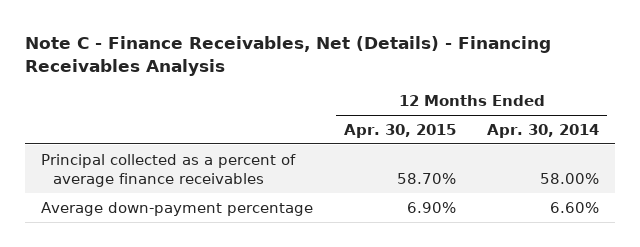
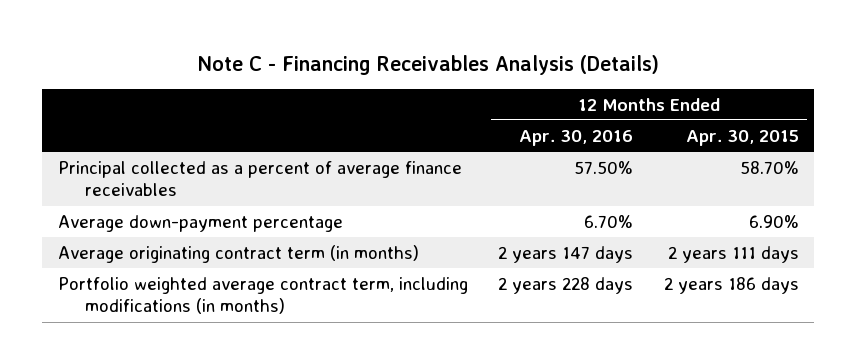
[25,35,552,76] Note C - Finance Receivables, Net (Details) - Financing Receivables Analysis -> [197,54,660,75] Note C - Financing Receivables Analysis (Details)
[487,123,600,138] Apr. 30, 2014 -> none
none -> [519,129,634,146] Apr. 30, 2016
none -> [57,244,419,263] Average originating contract term (in months)
none -> [57,276,468,315] Portfolio weighted average contract term, including modifications (in months)

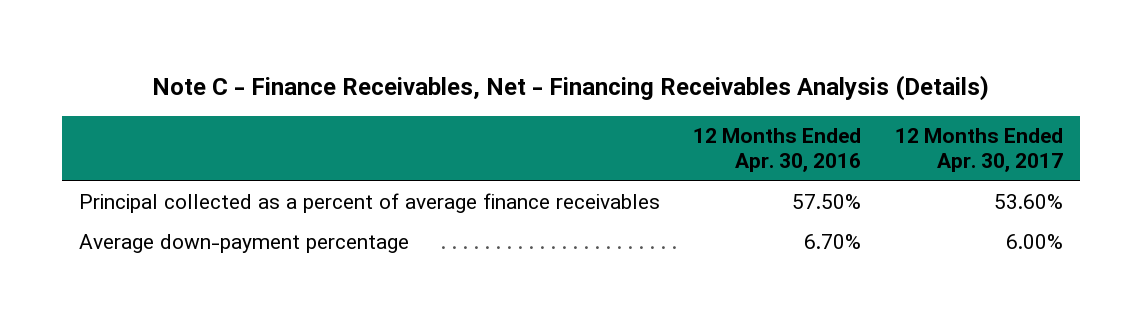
[197,54,660,75] Note C - Financing Receivables Analysis (Details) -> [151,75,989,102] Note C - Finance Receivables, Net - Financing Receivables Analysis (Details)
[685,129,799,146] Apr. 30, 2015 -> none
none -> [894,128,1063,173] 12 Months Ended Apr. 30, 2017
[57,244,419,263] Average originating contract term (in months) -> none
[57,276,468,315] Portfolio weighted average contract term, including modifications (in months) -> none

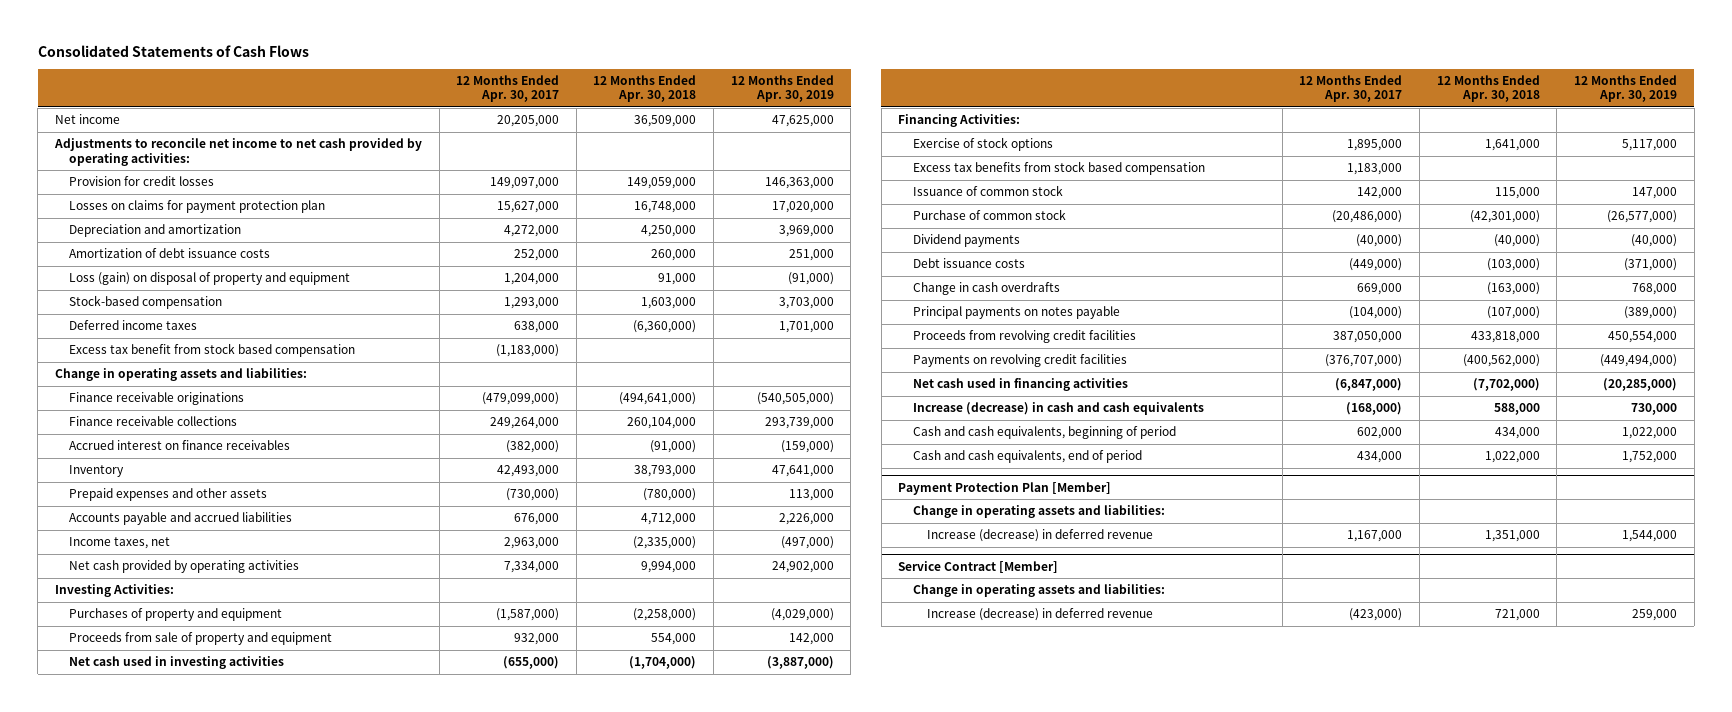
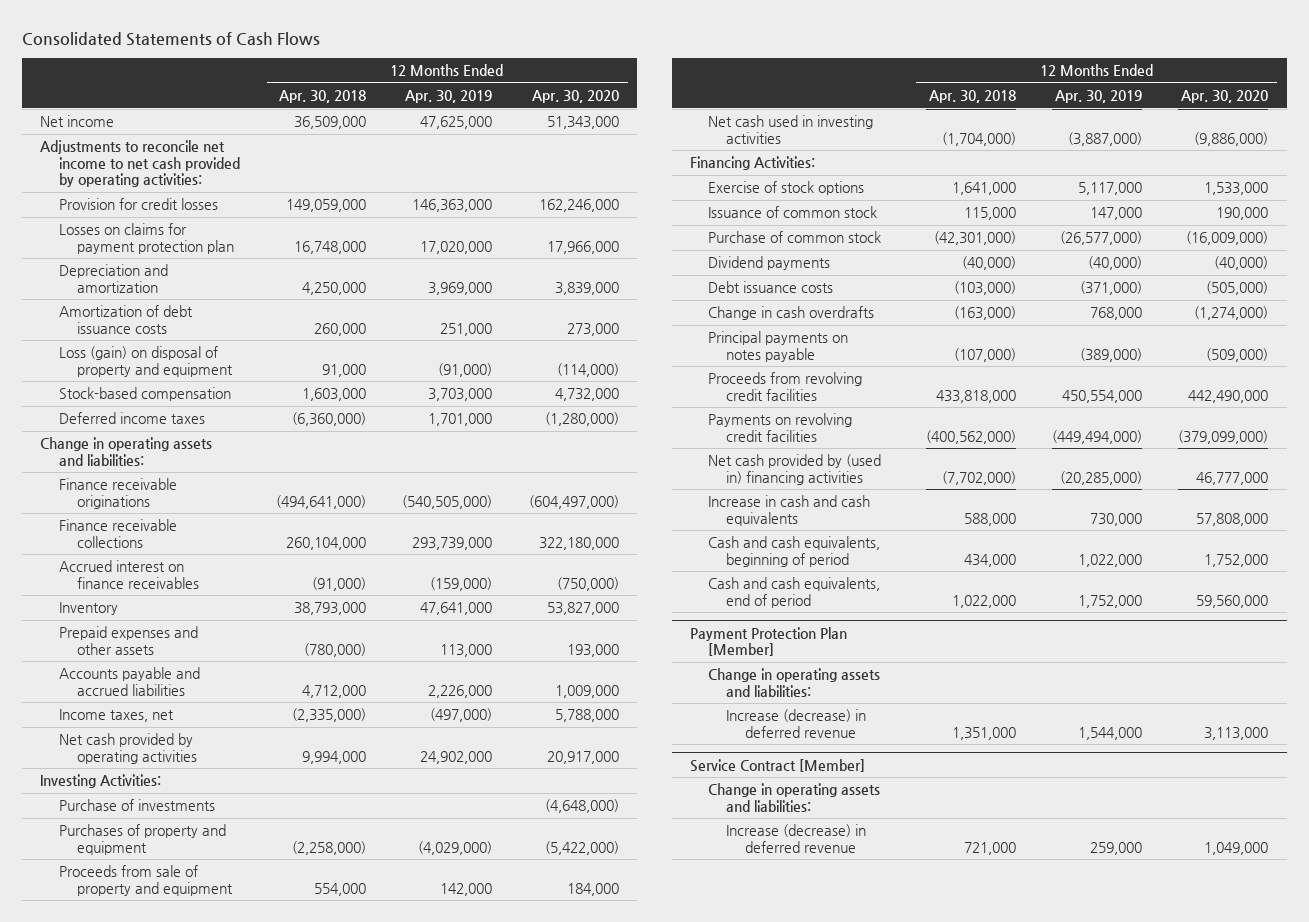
[456,75,560,103] 12 Months Ended Apr. 30, 2017 -> none
none -> [531,89,619,103] Apr. 30, 2020
[69,343,356,358] Excess tax benefit from stock based compensation -> none
none -> [58,799,215,812] Purchase of investments
[912,161,1205,176] Excess tax benefits from stock based compensation -> none
[912,378,1128,392] Net cash used in financing activities -> [708,454,882,485] Net cash provided by (used in) financing activities
[912,402,1204,416] Increase (decrease) in cash and cash equivalents -> [708,495,871,526] Increase in cash and cash equivalents

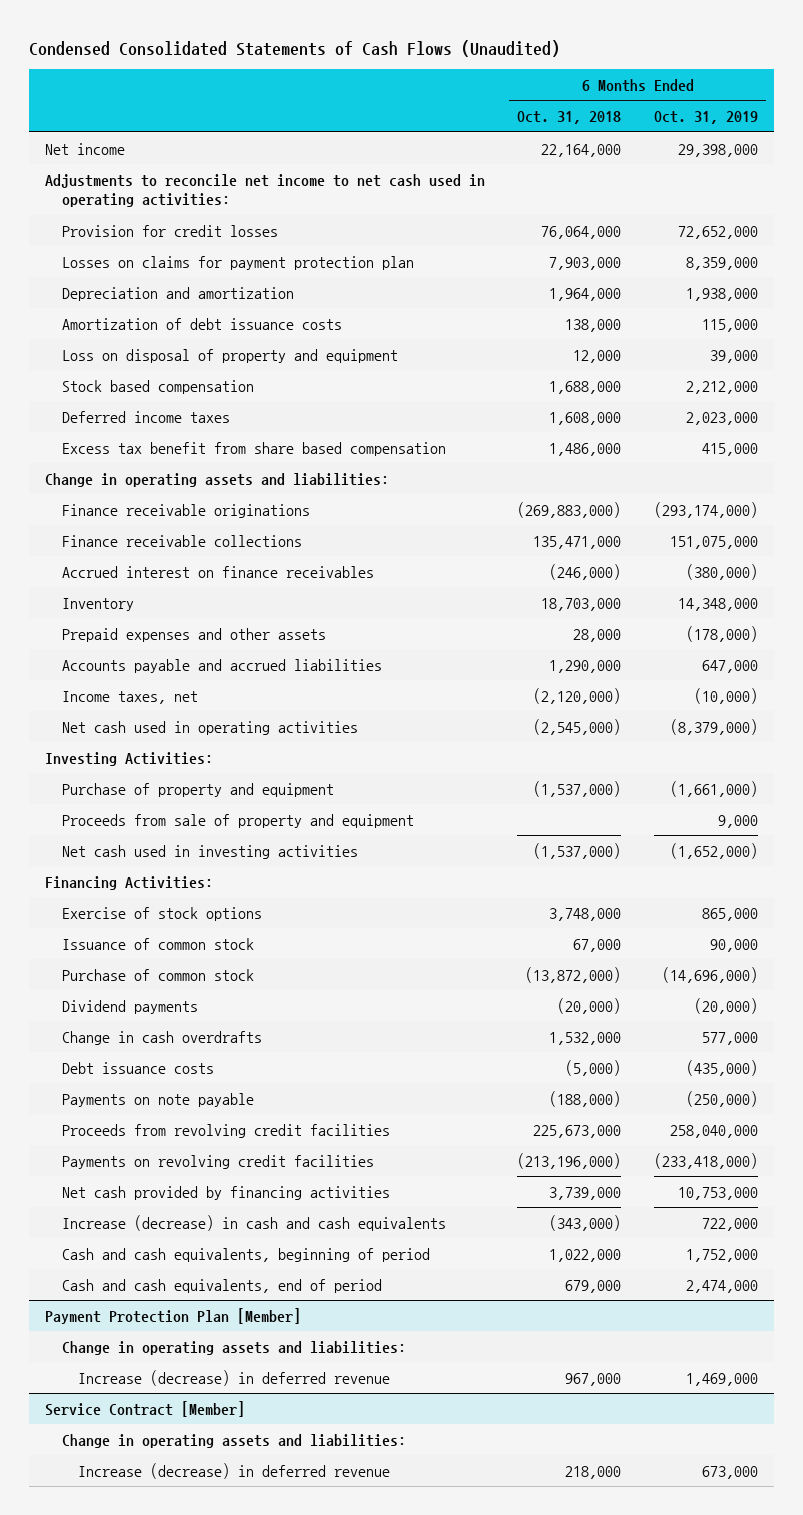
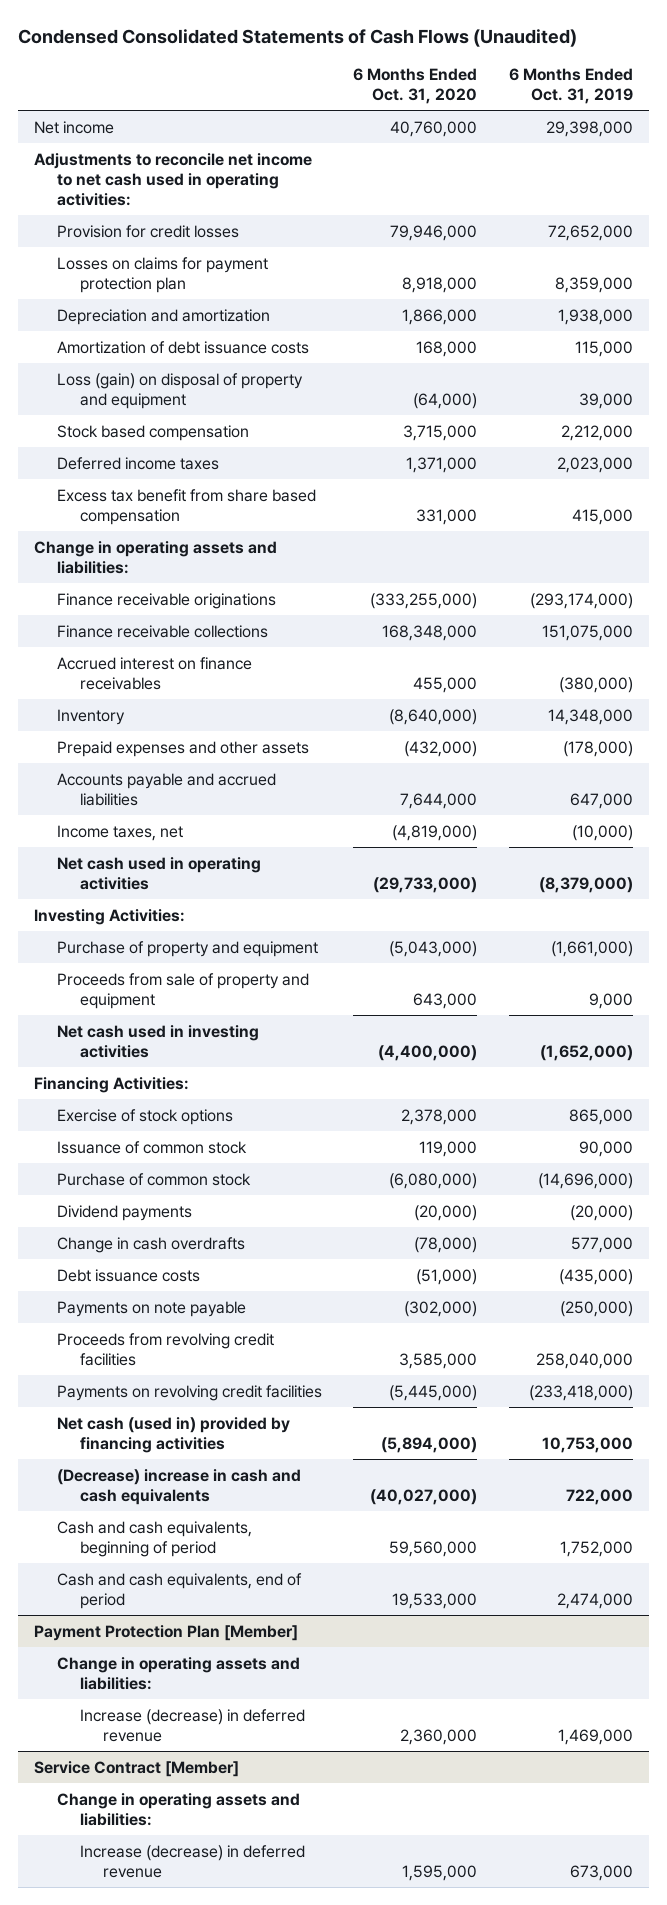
[517,111,622,125] Oct. 31, 2018 -> none
none -> [353,68,478,105] 6 Months Ended Oct. 31, 2020
[61,348,398,363] Loss on disposal of property and equipment -> [56,372,303,409] Loss (gain) on disposal of property and equipment
[61,1185,390,1200] Net cash provided by financing activities -> [56,1416,290,1453] Net cash (used in) provided by financing activities
[61,1214,446,1231] Increase (decrease) in cash and cash equivalents -> [56,1468,301,1505] (Decrease) increase in cash and cash equivalents

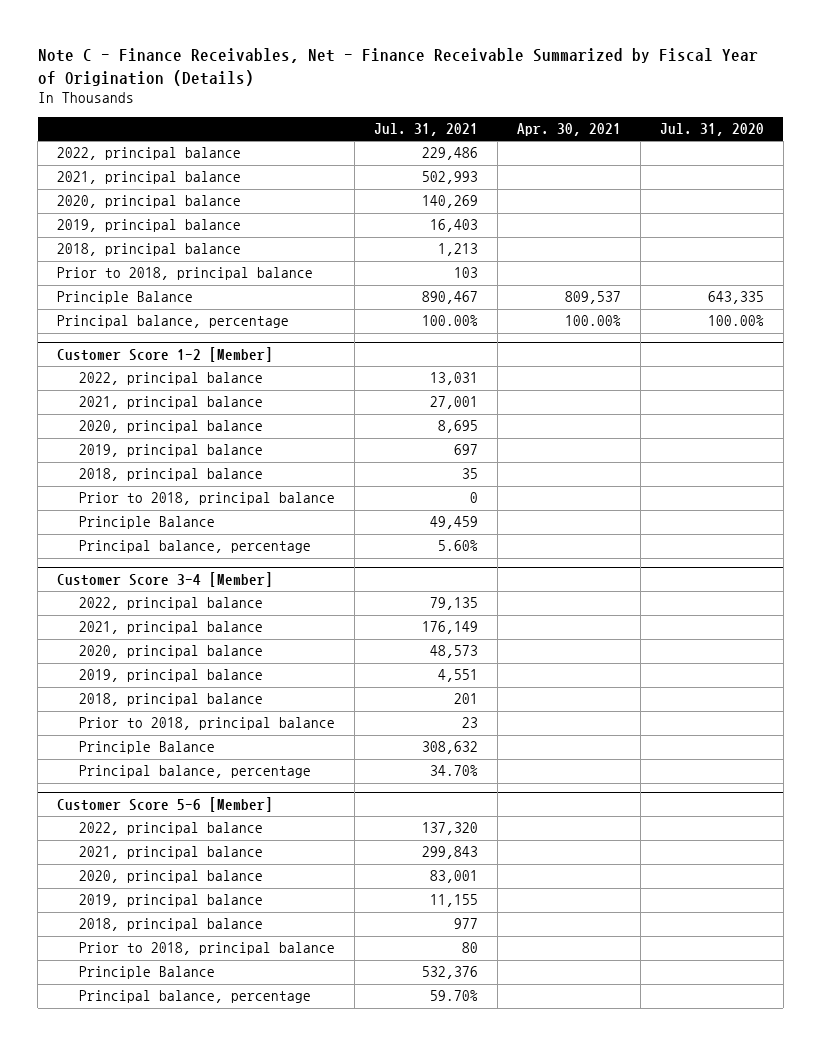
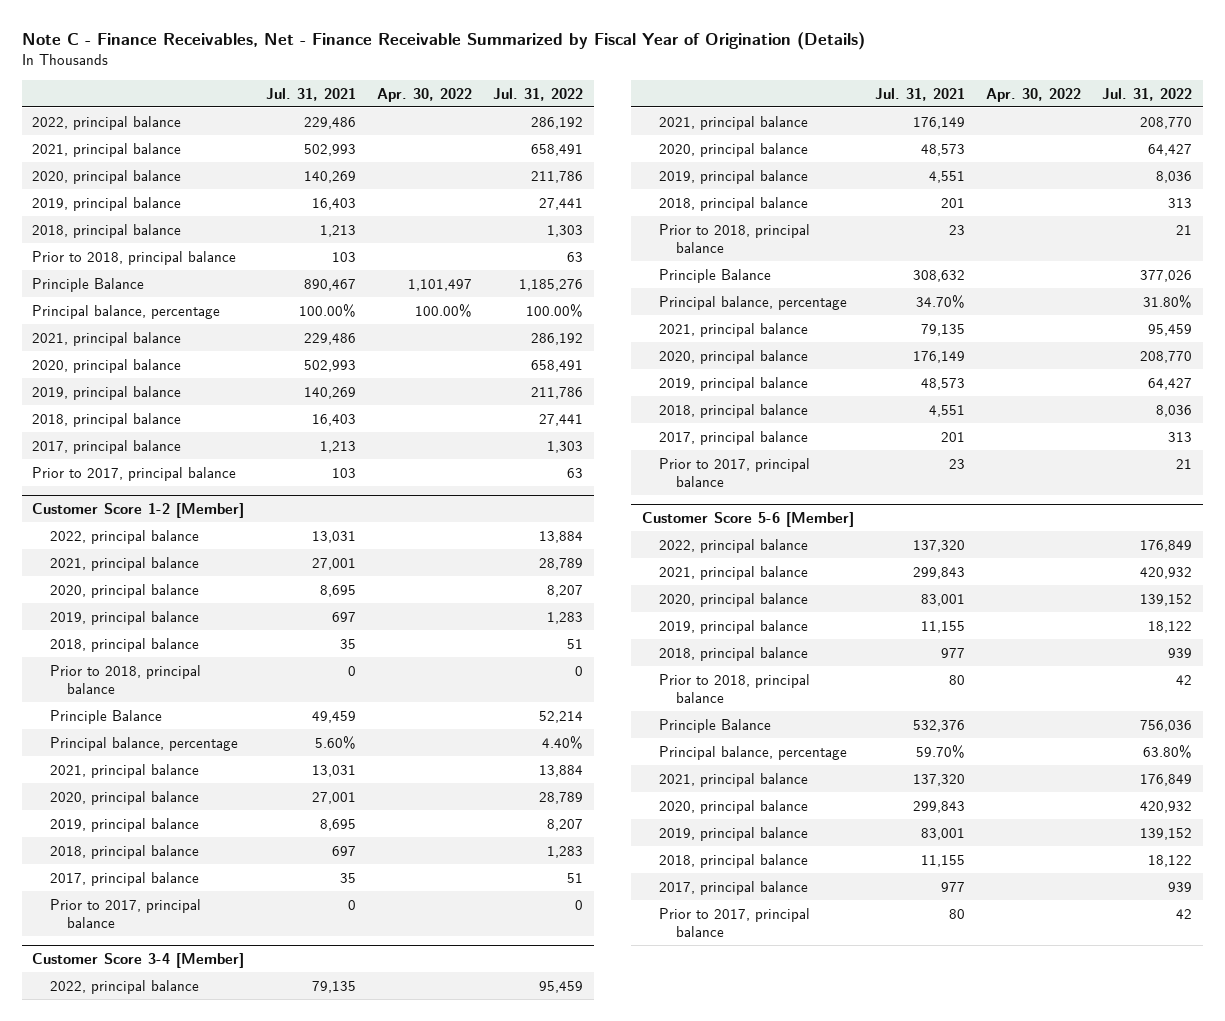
[516,123,621,137] Apr. 30, 2021 -> none
[659,123,764,137] Jul. 31, 2020 -> none
none -> [376,87,472,102] Apr. 30, 2022
none -> [493,87,584,101] Jul. 31, 2022
none -> [32,331,182,346] 2021, principal balance
none -> [32,358,182,373] 2020, principal balance
none -> [32,385,182,400] 2019, principal balance
none -> [32,412,182,427] 2018, principal balance
none -> [32,439,182,454] 2017, principal balance
none -> [32,466,237,481] Prior to 2017, principal balance
none -> [49,763,199,778] 2021, principal balance
none -> [49,790,199,805] 2020, principal balance
none -> [49,817,199,832] 2019, principal balance
none -> [49,844,199,859] 2018, principal balance
none -> [49,871,199,886] 2017, principal balance
none -> [49,898,201,928] Prior to 2017, principal balance
none -> [659,322,809,337] 2021, principal balance
none -> [659,349,809,364] 2020, principal balance
none -> [659,376,809,391] 2019, principal balance
none -> [659,403,809,418] 2018, principal balance
none -> [659,430,809,445] 2017, principal balance
none -> [659,457,811,487] Prior to 2017, principal balance
none -> [659,772,809,787] 2021, principal balance
none -> [659,799,809,814] 2020, principal balance
none -> [659,826,809,841] 2019, principal balance
none -> [659,853,809,868] 2018, principal balance
none -> [659,880,809,895] 2017, principal balance
none -> [659,907,811,937] Prior to 2017, principal balance

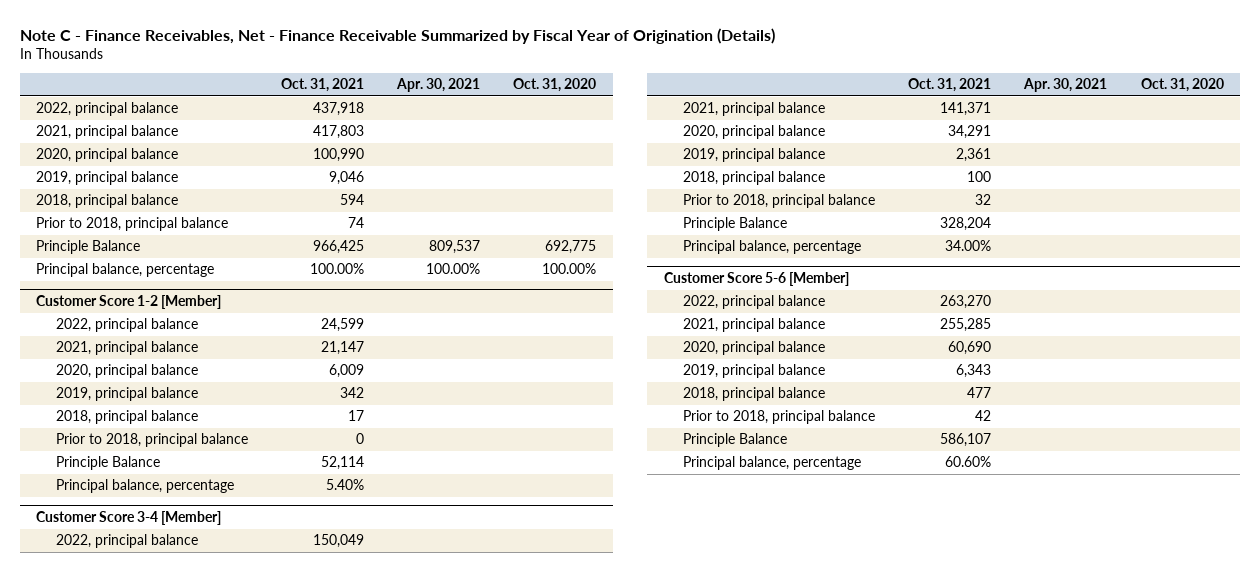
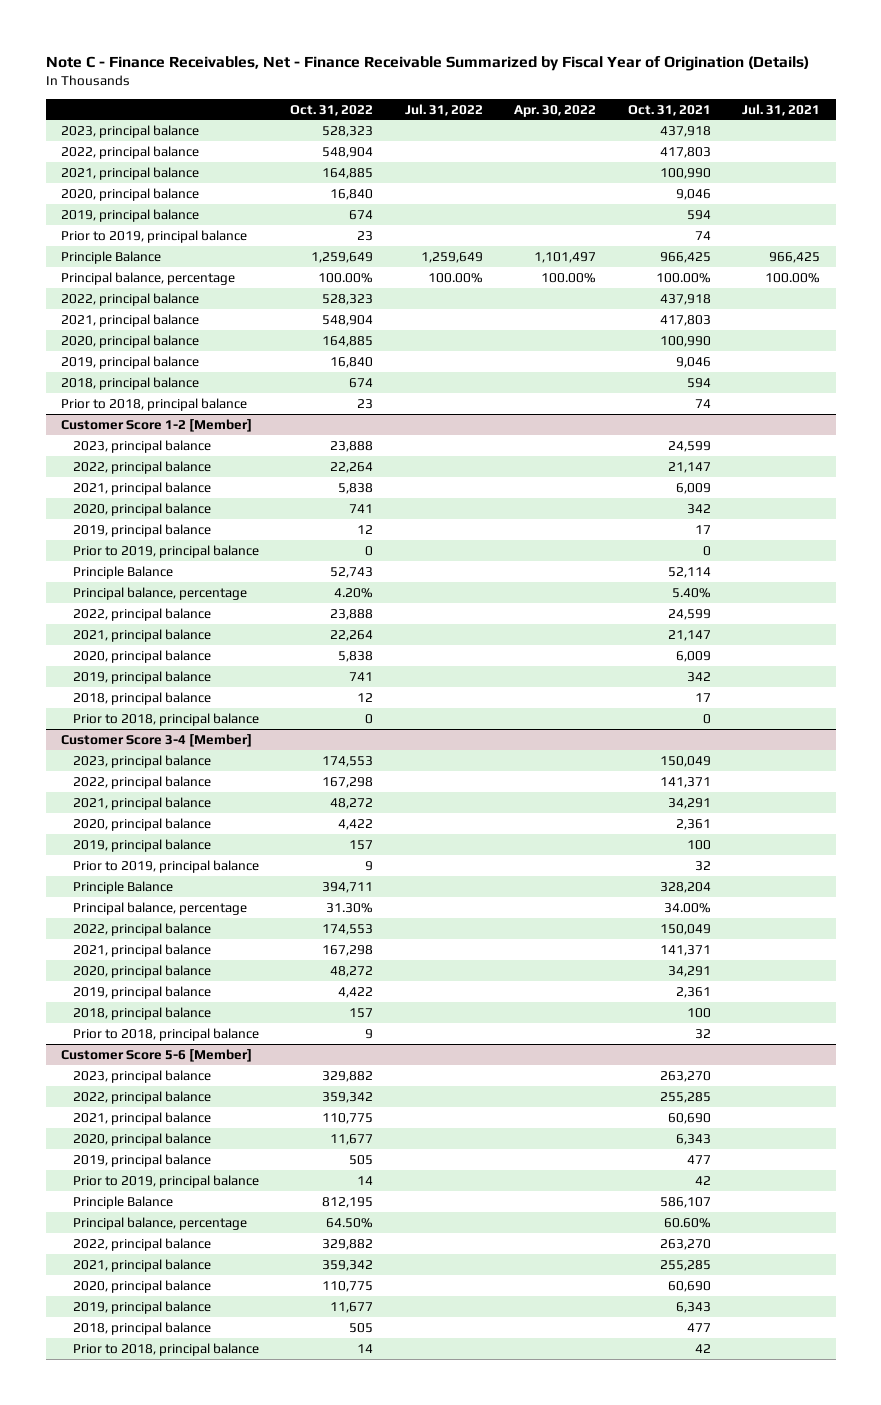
[396,78,481,93] Apr. 30, 2021 -> none
[513,78,597,93] Oct. 31, 2020 -> none
none -> [290,104,374,116] Oct. 31, 2022
none -> [404,103,483,116] Jul. 31, 2022
none -> [514,104,597,117] Apr. 30, 2022
none -> [742,103,821,116] Jul. 31, 2021
none -> [61,124,200,138] 2023, principal balance
none -> [61,145,200,159] 2022, principal balance
none -> [61,166,200,180] 2021, principal balance
none -> [61,187,200,201] 2020, principal balance
none -> [61,208,200,222] 2019, principal balance
none -> [61,229,248,243] Prior to 2019, principal balance
[36,240,141,255] Principle Balance -> [61,250,162,264] Principle Balance
[36,263,215,278] Principal balance, percentage -> [61,271,236,285] Principal balance, percentage
none -> [72,439,211,453] 2023, principal balance
none -> [72,460,211,474] 2022, principal balance
none -> [72,481,211,495] 2021, principal balance
none -> [72,502,211,516] 2020, principal balance
none -> [72,523,211,537] 2019, principal balance
none -> [72,544,259,558] Prior to 2019, principal balance
[55,456,160,471] Principle Balance -> [72,565,173,579] Principle Balance
[55,479,234,494] Principal balance, percentage -> [72,586,247,600] Principal balance, percentage
none -> [72,754,211,768] 2023, principal balance
none -> [72,775,211,789] 2022, principal balance
none -> [72,796,211,810] 2021, principal balance
none -> [72,817,211,831] 2020, principal balance
none -> [72,838,211,852] 2019, principal balance
none -> [72,859,259,873] Prior to 2019, principal balance
[683,217,788,232] Principle Balance -> [72,880,173,894] Principle Balance
[683,240,862,255] Principal balance, percentage -> [72,901,247,915] Principal balance, percentage
none -> [72,1069,211,1083] 2023, principal balance
none -> [72,1090,211,1104] 2022, principal balance
none -> [72,1111,211,1125] 2021, principal balance
none -> [72,1132,211,1146] 2020, principal balance
none -> [72,1153,211,1167] 2019, principal balance
none -> [72,1174,259,1188] Prior to 2019, principal balance
[683,433,788,448] Principle Balance -> [72,1195,173,1209] Principle Balance
[683,456,862,471] Principal balance, percentage -> [72,1216,247,1230] Principal balance, percentage

